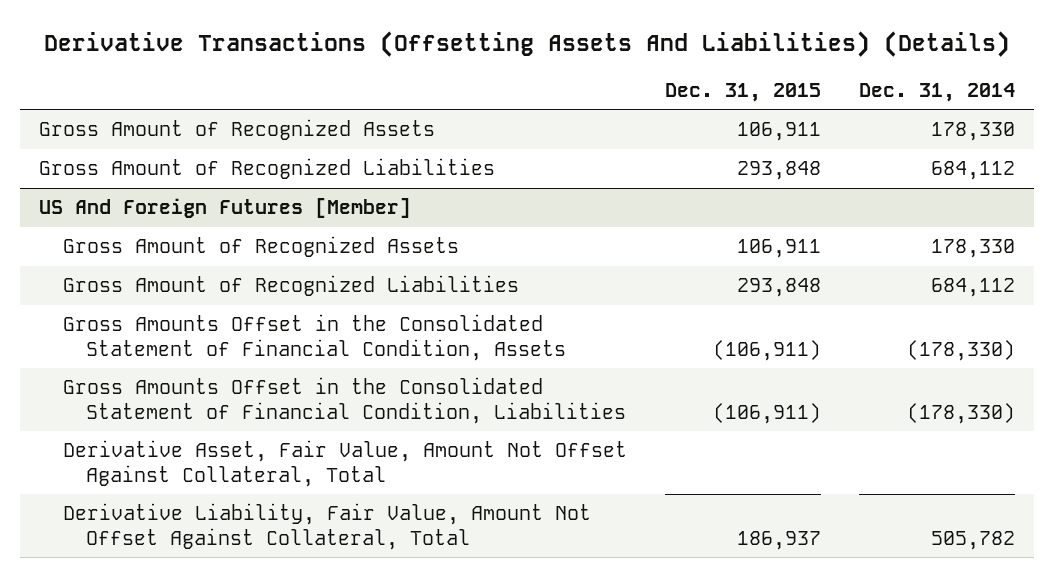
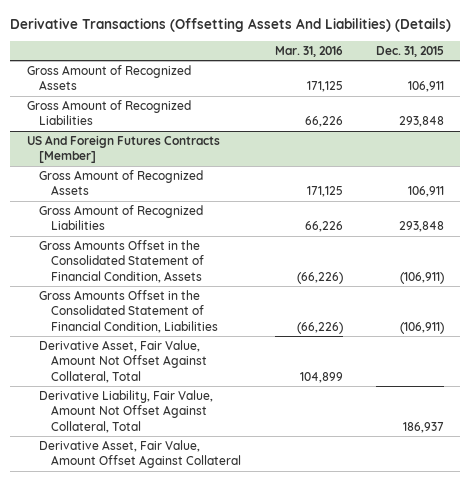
[858,82,1015,102] Dec. 31, 2014 -> none
none -> [274,45,343,57] Mar. 31, 2016
[39,198,412,219] US And Foreign Futures [Member] -> [26,135,220,164] US And Foreign Futures Contracts [Member]
none -> [39,440,242,469] Derivative Asset, Fair Value, Amount Offset Against Collateral

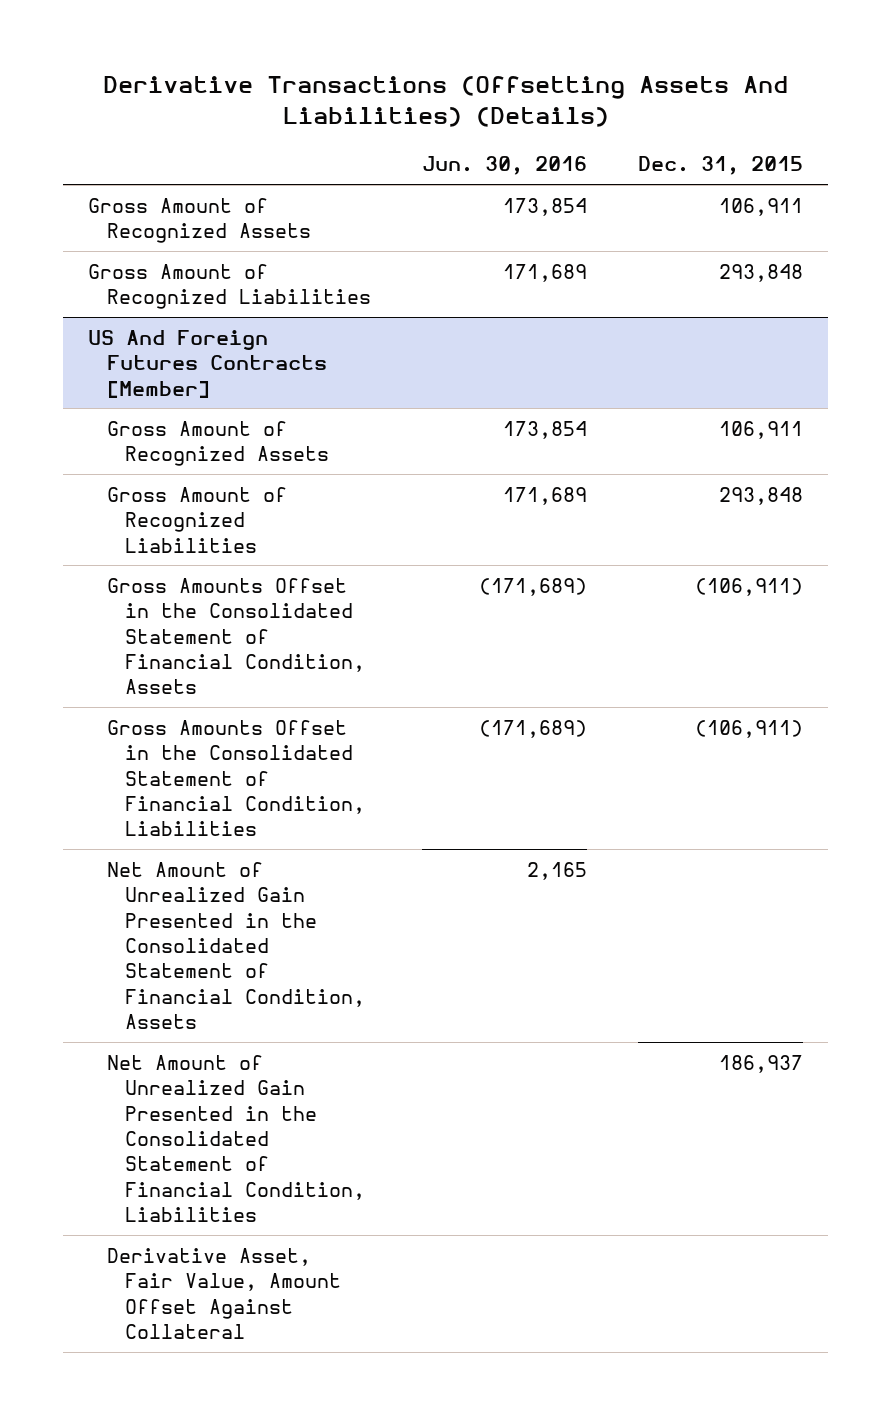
[274,45,343,57] Mar. 31, 2016 -> none
none -> [421,156,587,176] Jun. 30, 2016
[39,340,208,383] Derivative Asset, Fair Value, Amount Not Offset Against Collateral, Total -> [106,861,366,1029] Net Amount of Unrealized Gain Presented in the Consolidated Statement of Financial Condition, Assets
[39,390,214,433] Derivative Liability, Fair Value, Amount Not Offset Against Collateral, Total -> [106,1054,366,1222] Net Amount of Unrealized Gain Presented in the Consolidated Statement of Financial Condition, Liabilities

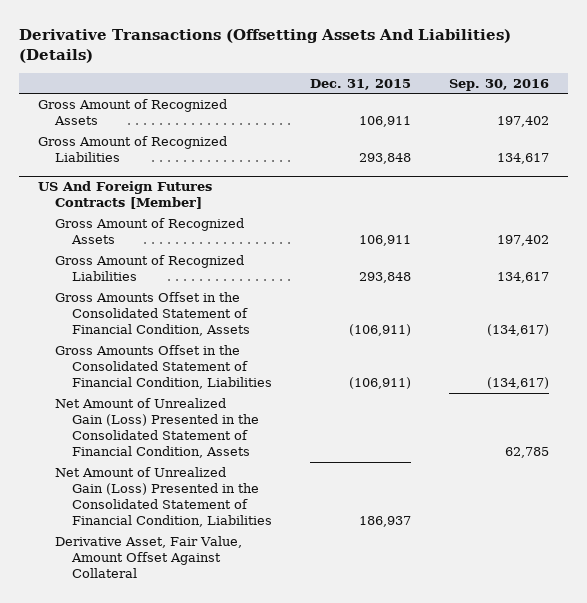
[421,156,587,176] Jun. 30, 2016 -> none
none -> [448,78,549,91] Sep. 30, 2016
[106,861,366,1029] Net Amount of Unrealized Gain Presented in the Consolidated Statement of Financial Condition, Assets -> [55,398,259,459] Net Amount of Unrealized Gain (Loss) Presented in the Consolidated Statement of Financial Condition, Assets
[106,1054,366,1222] Net Amount of Unrealized Gain Presented in the Consolidated Statement of Financial Condition, Liabilities -> [55,467,272,528] Net Amount of Unrealized Gain (Loss) Presented in the Consolidated Statement of Financial Condition, Liabilities

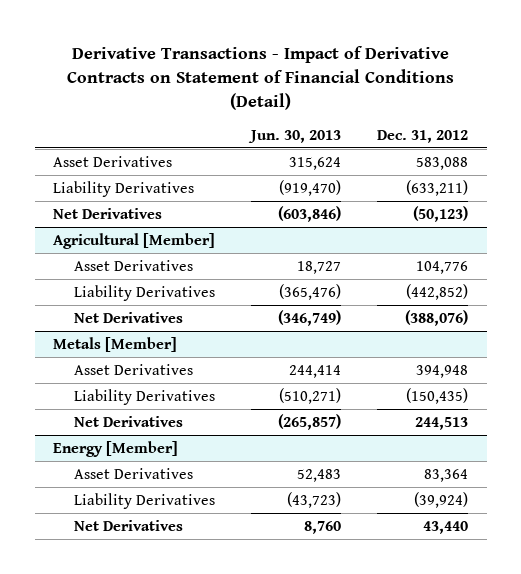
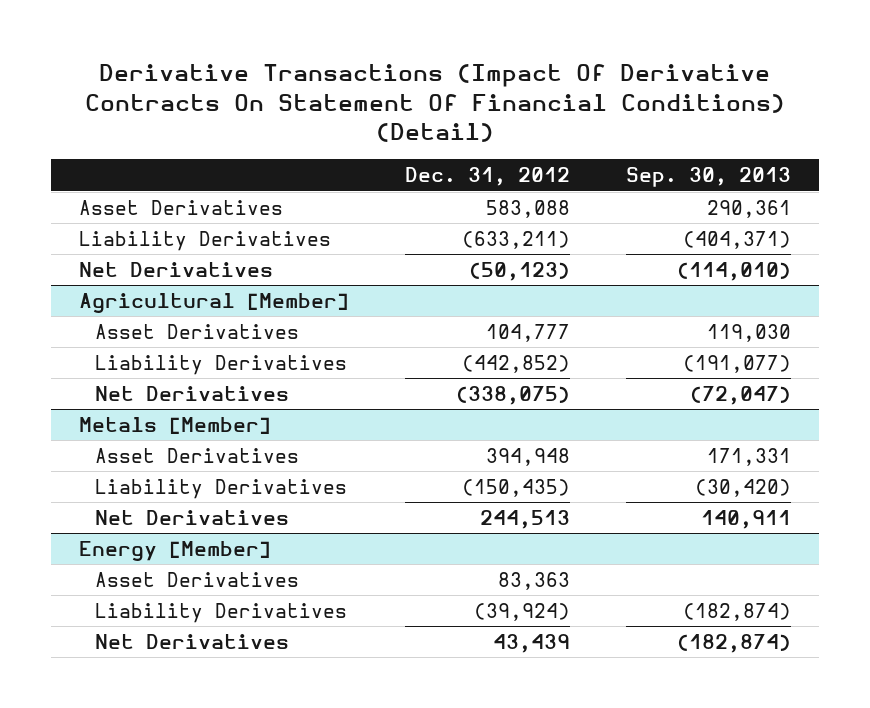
[66,45,454,110] Derivative Transactions - Impact of Derivative Contracts on Statement of Financial Conditions (Detail) -> [84,63,785,143] Derivative Transactions (Impact Of Derivative Contracts On Statement Of Financial Conditions) (Detail)
[248,129,342,143] Jun. 30, 2013 -> none
none -> [625,167,791,188] Sep. 30, 2013
[416,260,469,274] 104,776 -> [485,323,570,342] 104,777
[405,309,469,326] (388,076) -> [455,385,570,405] (338,075)
[424,468,469,482] 83,364 -> [497,571,570,590] 83,363
[423,520,469,534] 43,440 -> [492,633,570,653] 43,439

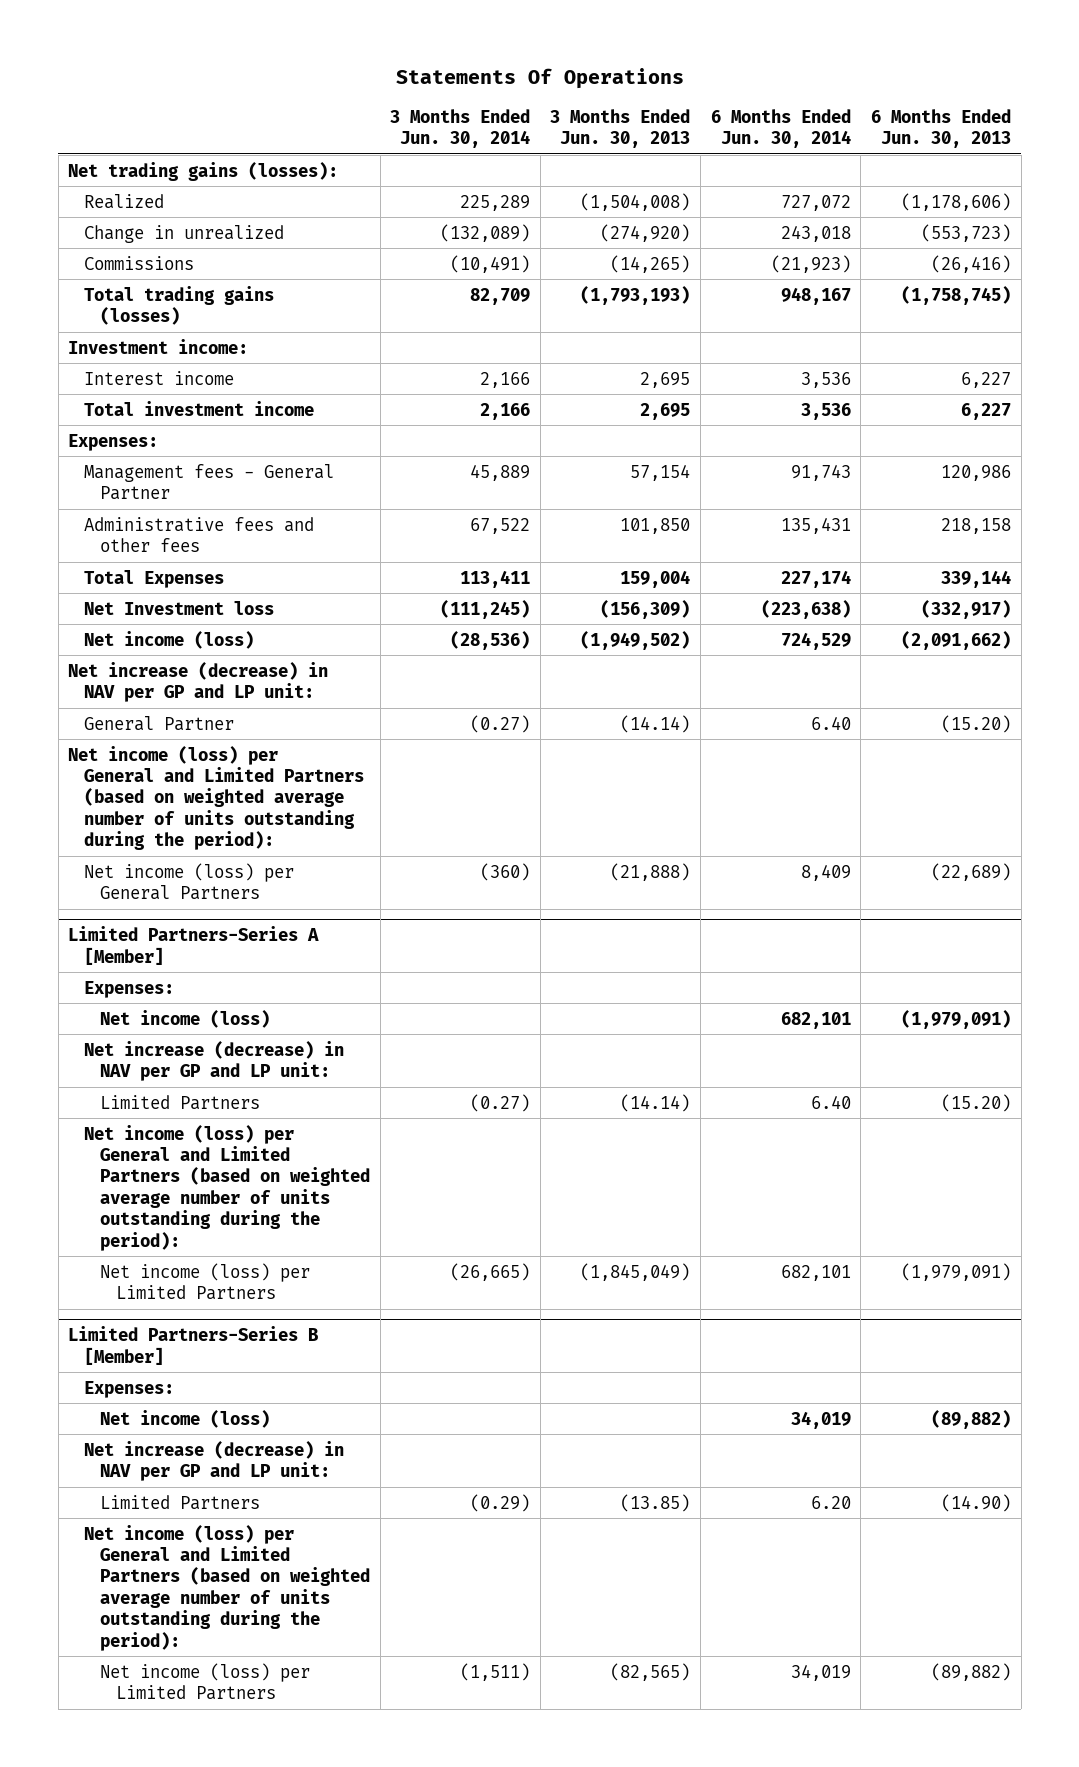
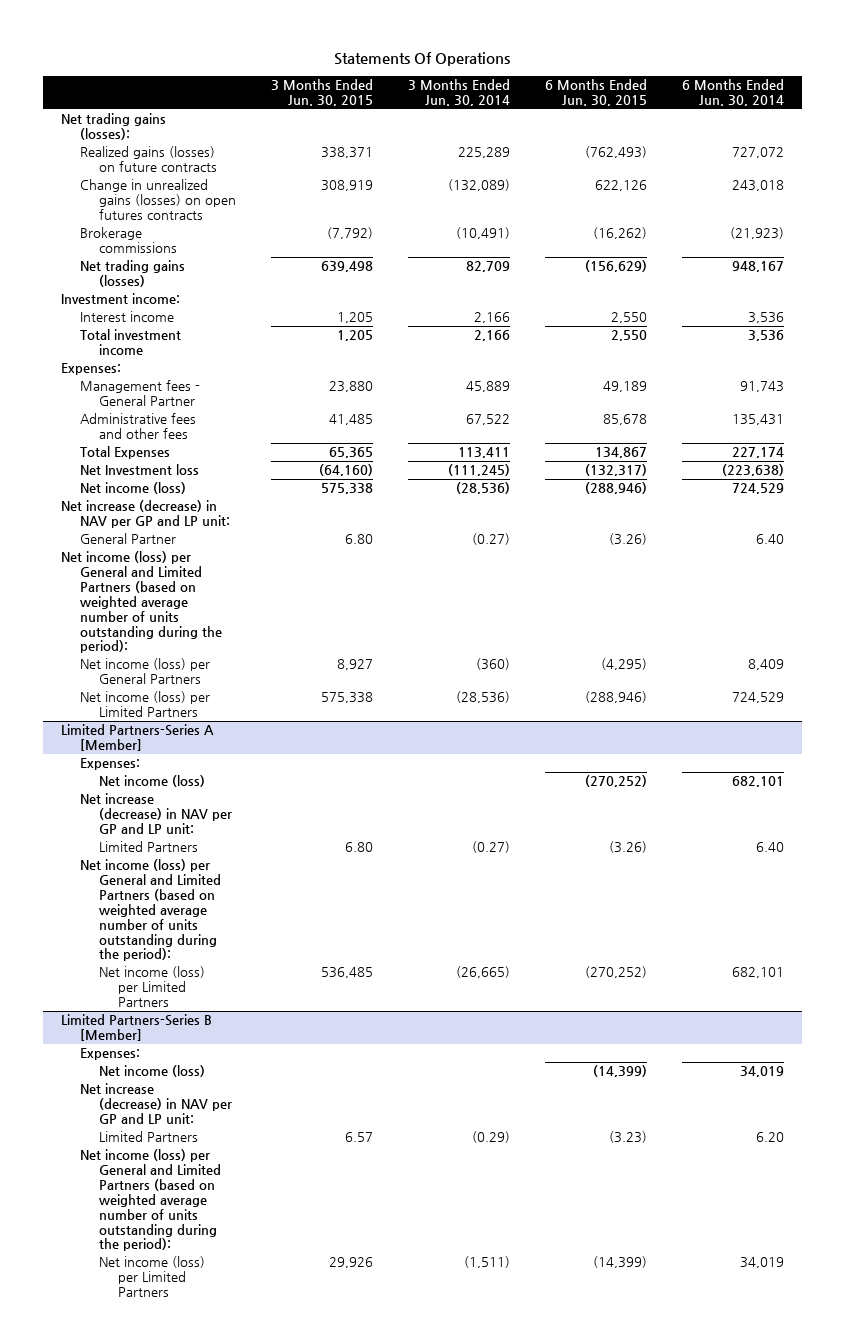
[550,108,691,149] 3 Months Ended Jun. 30, 2013 -> none
[870,108,1011,149] 6 Months Ended Jun. 30, 2013 -> none
none -> [271,79,374,107] 3 Months Ended Jun. 30, 2015
none -> [545,79,648,107] 6 Months Ended Jun. 30, 2015
[84,193,165,209] Realized -> [79,146,217,173] Realized gains (losses) on future contracts
[84,224,285,243] Change in unrealized -> [79,179,236,221] Change in unrealized gains (losses) on open futures contracts
[84,255,195,270] Commissions -> [79,227,177,254] Brokerage commissions
[84,285,275,325] Total trading gains (losses) -> [79,260,185,288] Net trading gains (losses)
none -> [79,691,210,718] Net income (loss) per Limited Partners

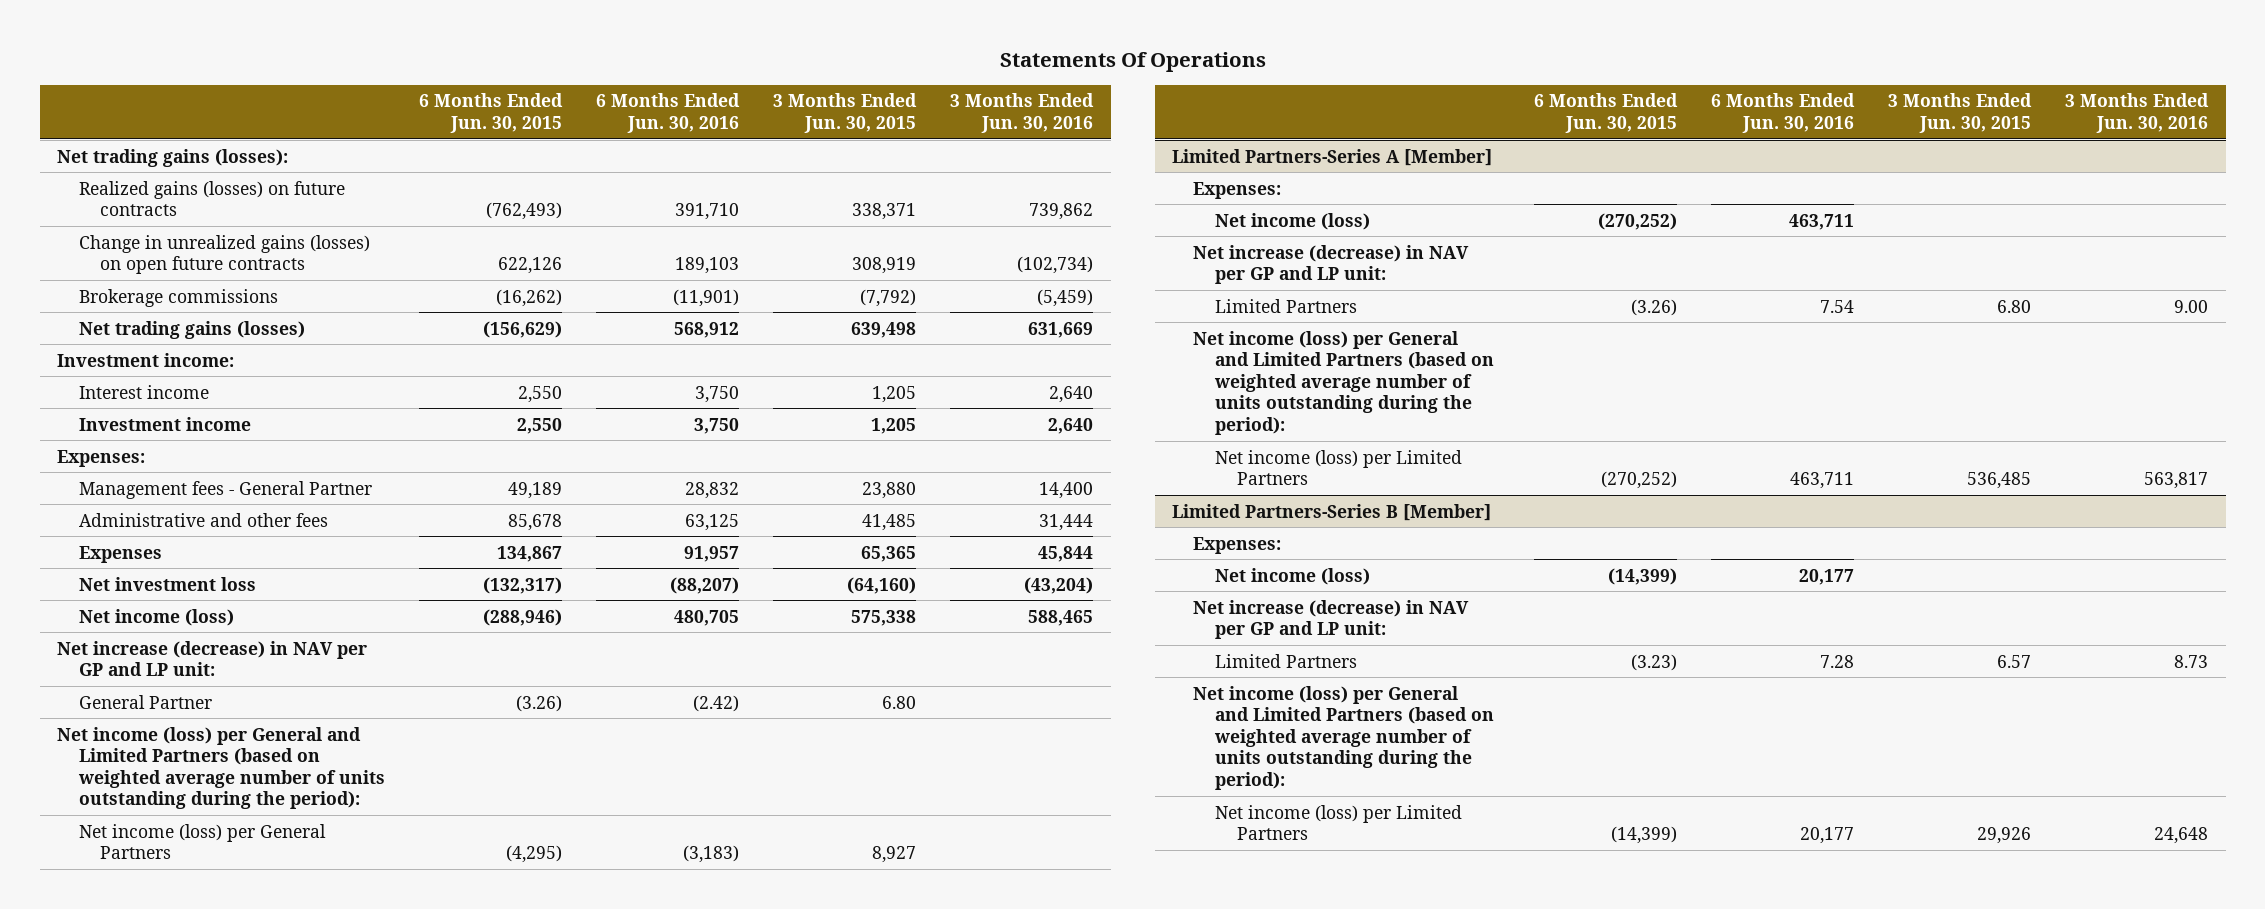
[408,79,511,107] 3 Months Ended Jun. 30, 2014 -> none
[682,79,785,107] 6 Months Ended Jun. 30, 2014 -> none
none -> [596,93,741,133] 6 Months Ended Jun. 30, 2016
none -> [950,93,1095,133] 3 Months Ended Jun. 30, 2016
[79,179,236,221] Change in unrealized gains (losses) on open futures contracts -> [78,234,370,275] Change in unrealized gains (losses) on open future contracts
[79,329,181,356] Total investment income -> [78,416,251,431] Investment income
[79,413,196,440] Administrative fees and other fees -> [78,512,328,527] Administrative and other fees
[79,446,170,460] Total Expenses -> [78,545,162,563] Expenses
[79,464,199,476] Net Investment loss -> [78,576,256,591] Net investment loss
[79,691,210,718] Net income (loss) per Limited Partners -> none

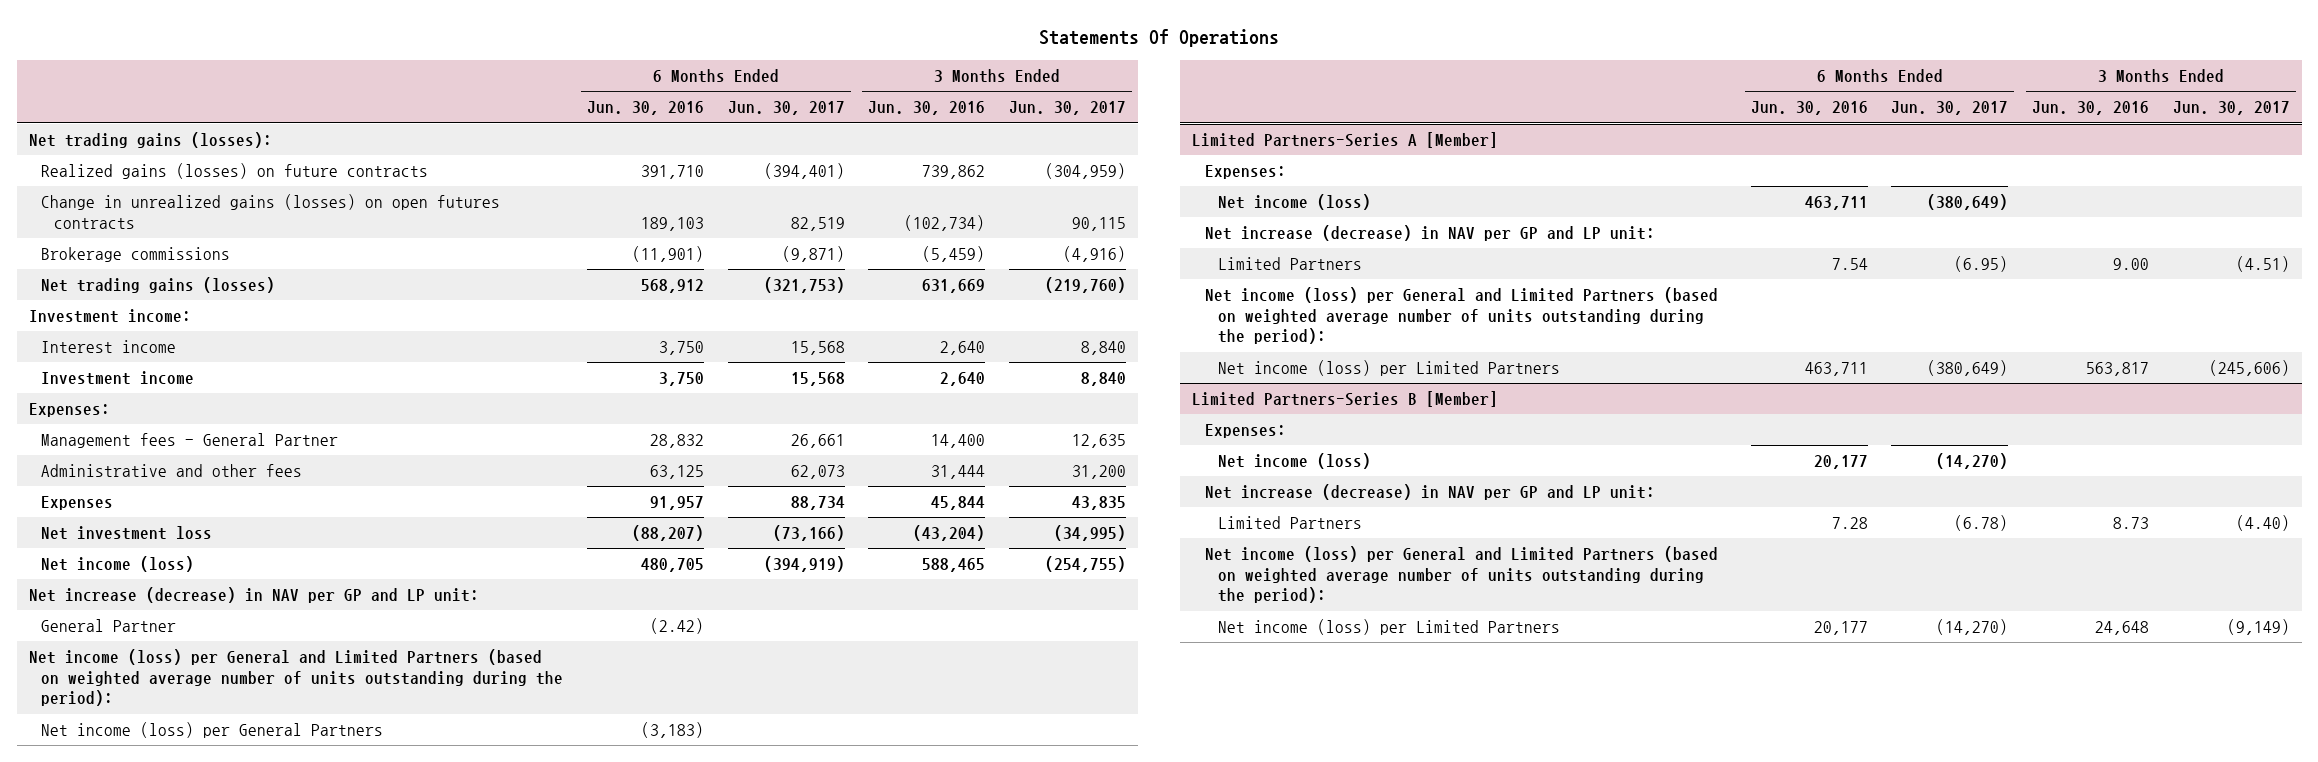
[418,93,563,133] 6 Months Ended Jun. 30, 2015 -> none
[773,93,918,133] 3 Months Ended Jun. 30, 2015 -> none
none -> [727,101,845,116] Jun. 30, 2017
none -> [1009,101,1127,116] Jun. 30, 2017
[78,234,370,275] Change in unrealized gains (losses) on open future contracts -> [41,194,501,229] Change in unrealized gains (losses) on open futures contracts

